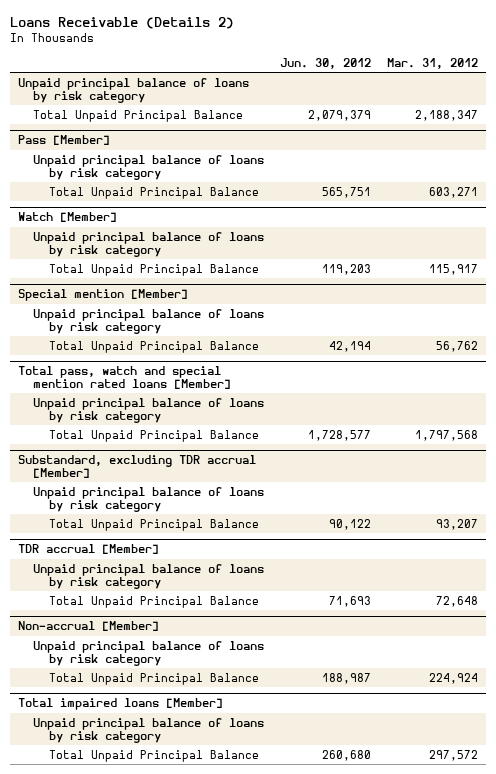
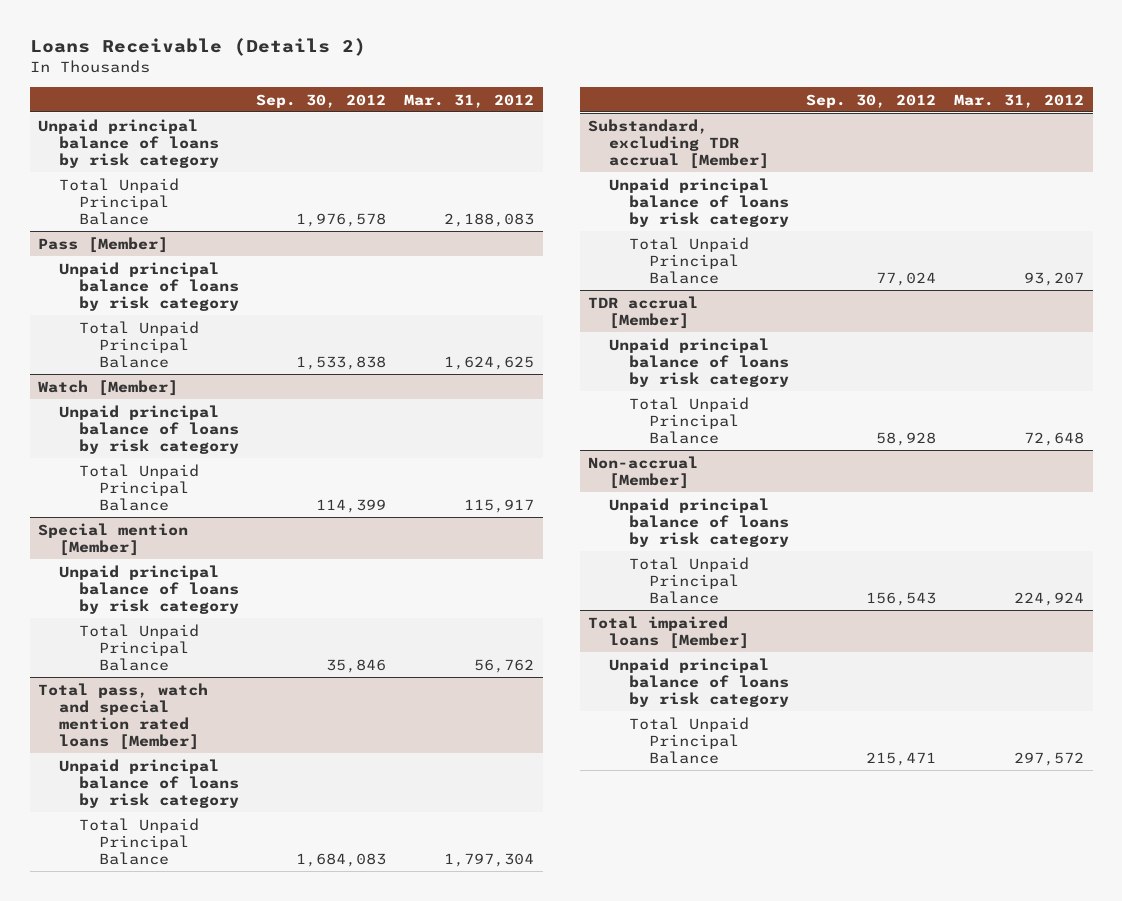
[280,57,372,69] Jun. 30, 2012 -> none
none -> [256,93,387,108] Sep. 30, 2012
[415,109,479,121] 2,188,347 -> [443,212,534,227] 2,188,083
[429,186,479,198] 603,271 -> [443,355,534,370] 1,624,625
[415,429,479,441] 1,797,568 -> [443,852,534,867] 1,797,304

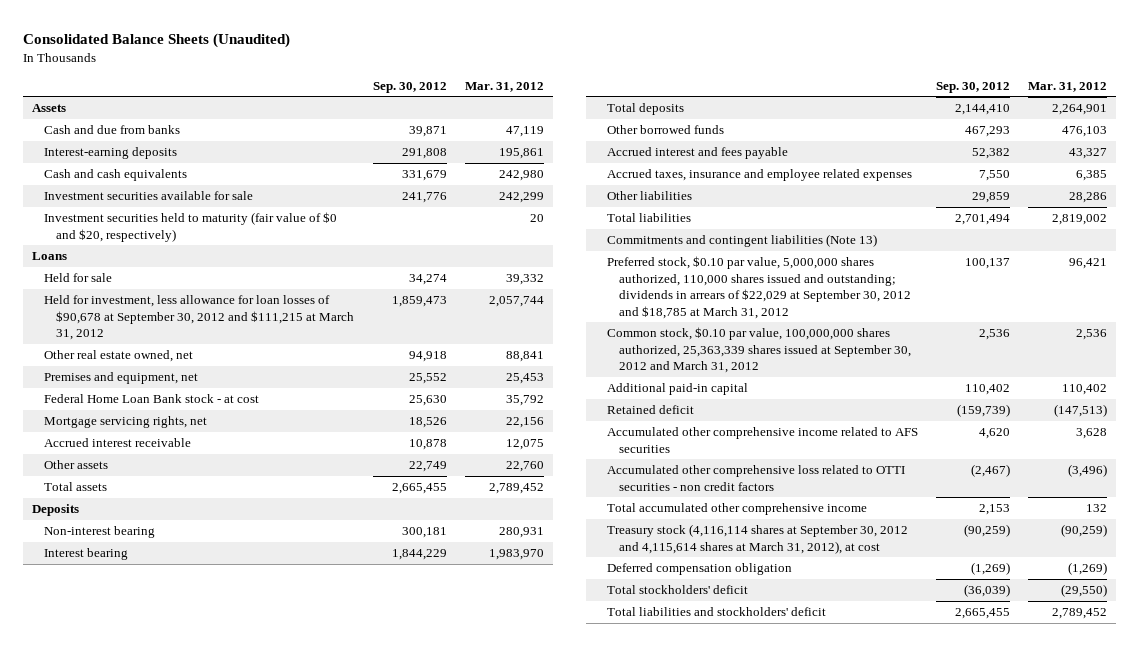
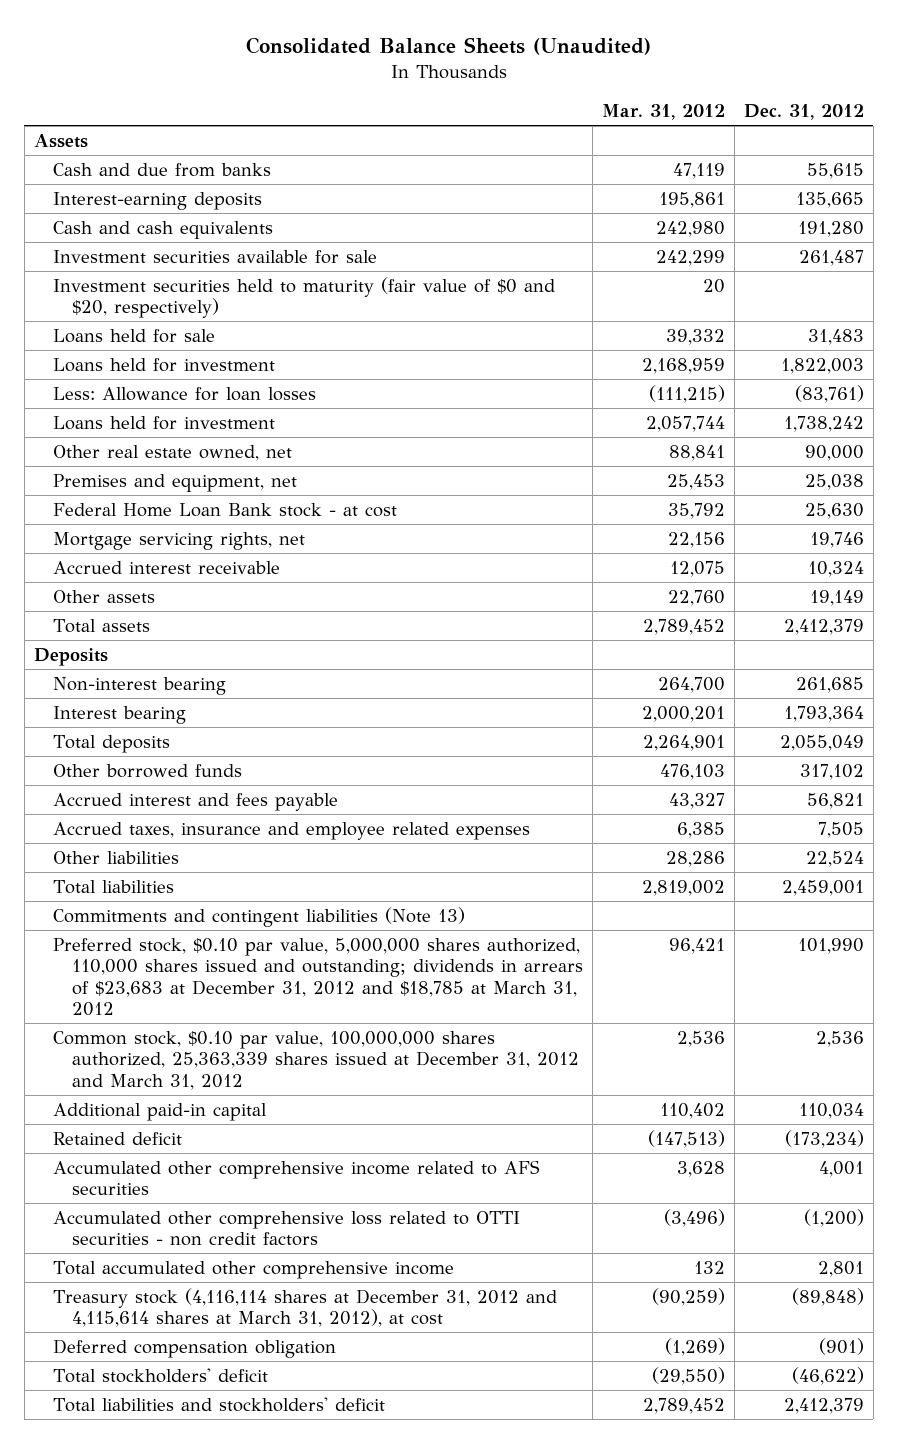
[373,81,448,93] Sep. 30, 2012 -> none
none -> [743,104,864,121] Dec. 31, 2012
[32,252,68,261] Loans -> none
[44,273,113,283] Held for sale -> [52,328,215,343] Loans held for sale
none -> [52,357,275,372] Loans held for investment
none -> [52,386,316,401] Less: Allowance for loan losses
[44,295,355,341] Held for investment, less allowance for loan losses of $90,678 at September 30, 2012 and $111,215 at March 31, 2012 -> [52,415,275,430] Loans held for investment
[499,527,545,539] 280,931 -> [657,676,725,693] 264,700
[489,549,545,561] 1,983,970 -> [641,705,725,722] 2,000,201
[607,256,912,319] Preferred stock, $0.10 par value, 5,000,000 shares authorized, 110,000 shares issued and outstanding; dividends in arrears of $22,029 at September 30, 2012 and $18,785 at March 31, 2012 -> [52,937,584,1017] Preferred stock, $0.10 par value, 5,000,000 shares authorized, 110,000 shares issued and outstanding; dividends in arrears of $23,683 at December 31, 2012 and $18,785 at March 31, 2012
[607,327,912,374] Common stock, $0.10 par value, 100,000,000 shares authorized, 25,363,339 shares issued at September 30, 2012 and March 31, 2012 -> [52,1030,580,1090] Common stock, $0.10 par value, 100,000,000 shares authorized, 25,363,339 shares issued at December 31, 2012 and March 31, 2012
[607,524,909,554] Treasury stock (4,116,114 shares at September 30, 2012 and 4,115,614 shares at March 31, 2012), at cost -> [52,1287,557,1328] Treasury stock (4,116,114 shares at December 31, 2012 and 4,115,614 shares at March 31, 2012), at cost

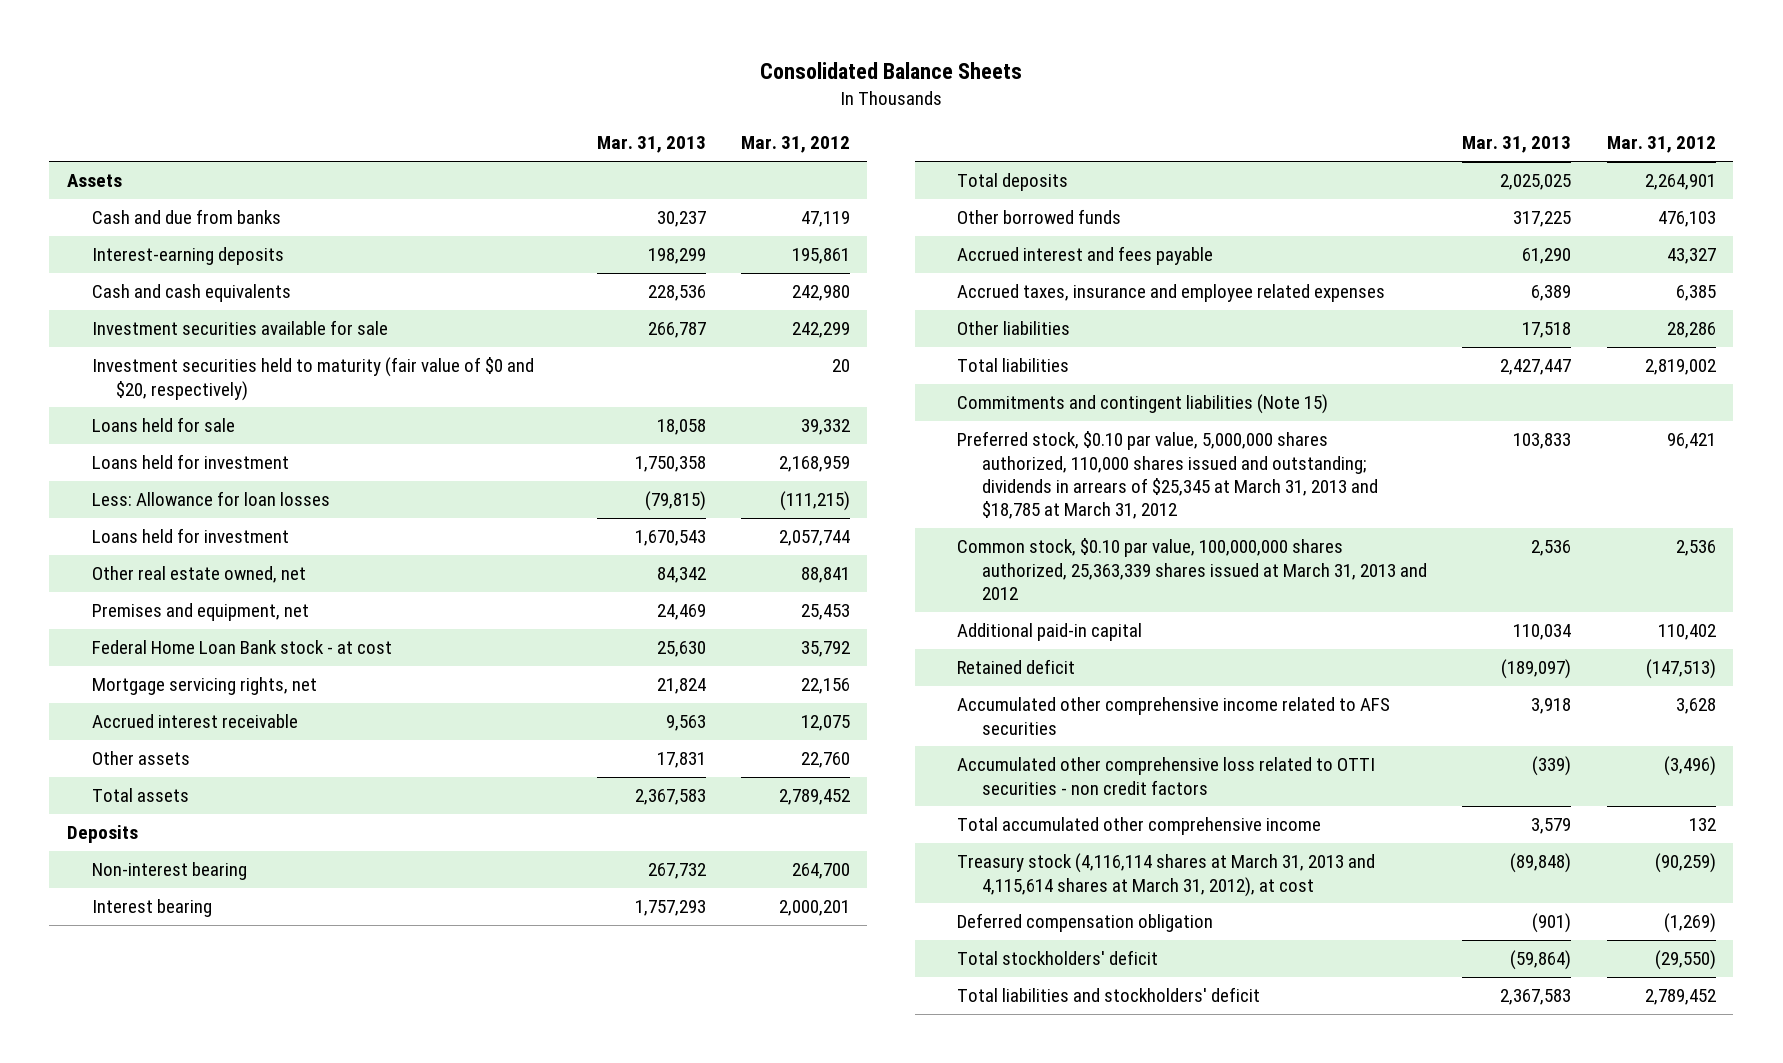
[245,37,651,56] Consolidated Balance Sheets (Unaudited) -> [760,62,1023,80] Consolidated Balance Sheets
[743,104,864,121] Dec. 31, 2012 -> none
none -> [596,136,706,154] Mar. 31, 2013
[52,906,465,927] Commitments and contingent liabilities (Note 13) -> [957,394,1329,415] Commitments and contingent liabilities (Note 15)
[52,937,584,1017] Preferred stock, $0.10 par value, 5,000,000 shares authorized, 110,000 shares issued and outstanding; dividends in arrears of $23,683 at December 31, 2012 and $18,785 at March 31, 2012 -> [957,431,1379,520] Preferred stock, $0.10 par value, 5,000,000 shares authorized, 110,000 shares issued and outstanding; dividends in arrears of $25,345 at March 31, 2013 and $18,785 at March 31, 2012
[52,1030,580,1090] Common stock, $0.10 par value, 100,000,000 shares authorized, 25,363,339 shares issued at December 31, 2012 and March 31, 2012 -> [957,538,1428,600] Common stock, $0.10 par value, 100,000,000 shares authorized, 25,363,339 shares issued at March 31, 2013 and 2012
[52,1287,557,1328] Treasury stock (4,116,114 shares at December 31, 2012 and 4,115,614 shares at March 31, 2012), at cost -> [957,853,1376,897] Treasury stock (4,116,114 shares at March 31, 2013 and 4,115,614 shares at March 31, 2012), at cost

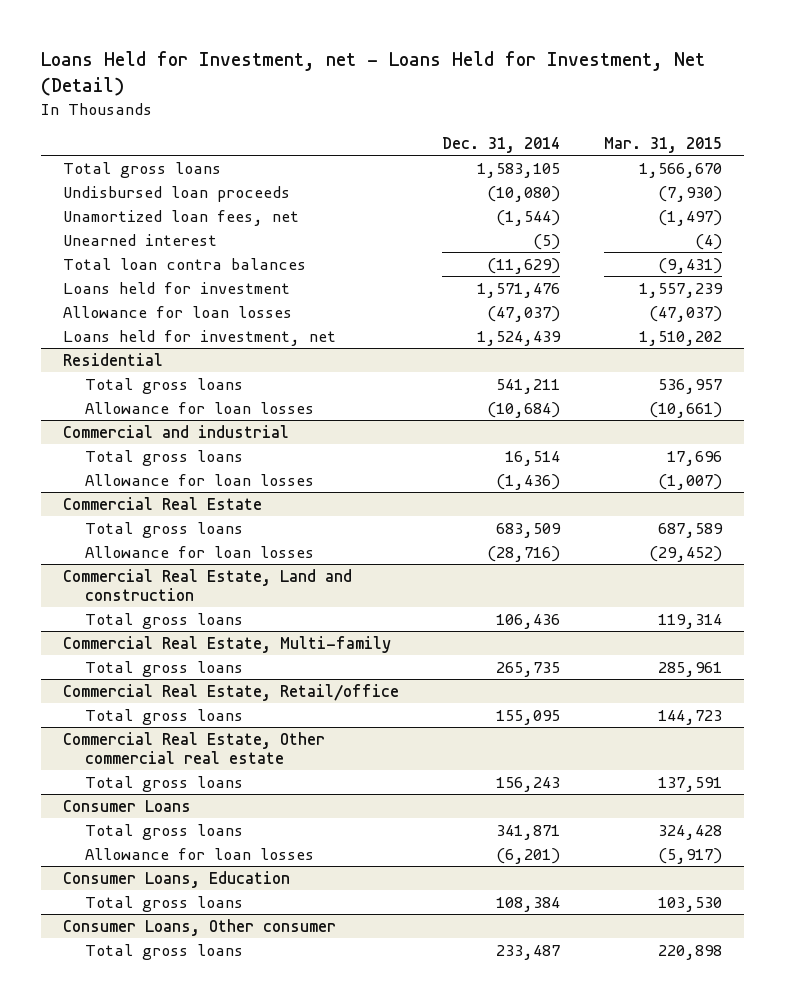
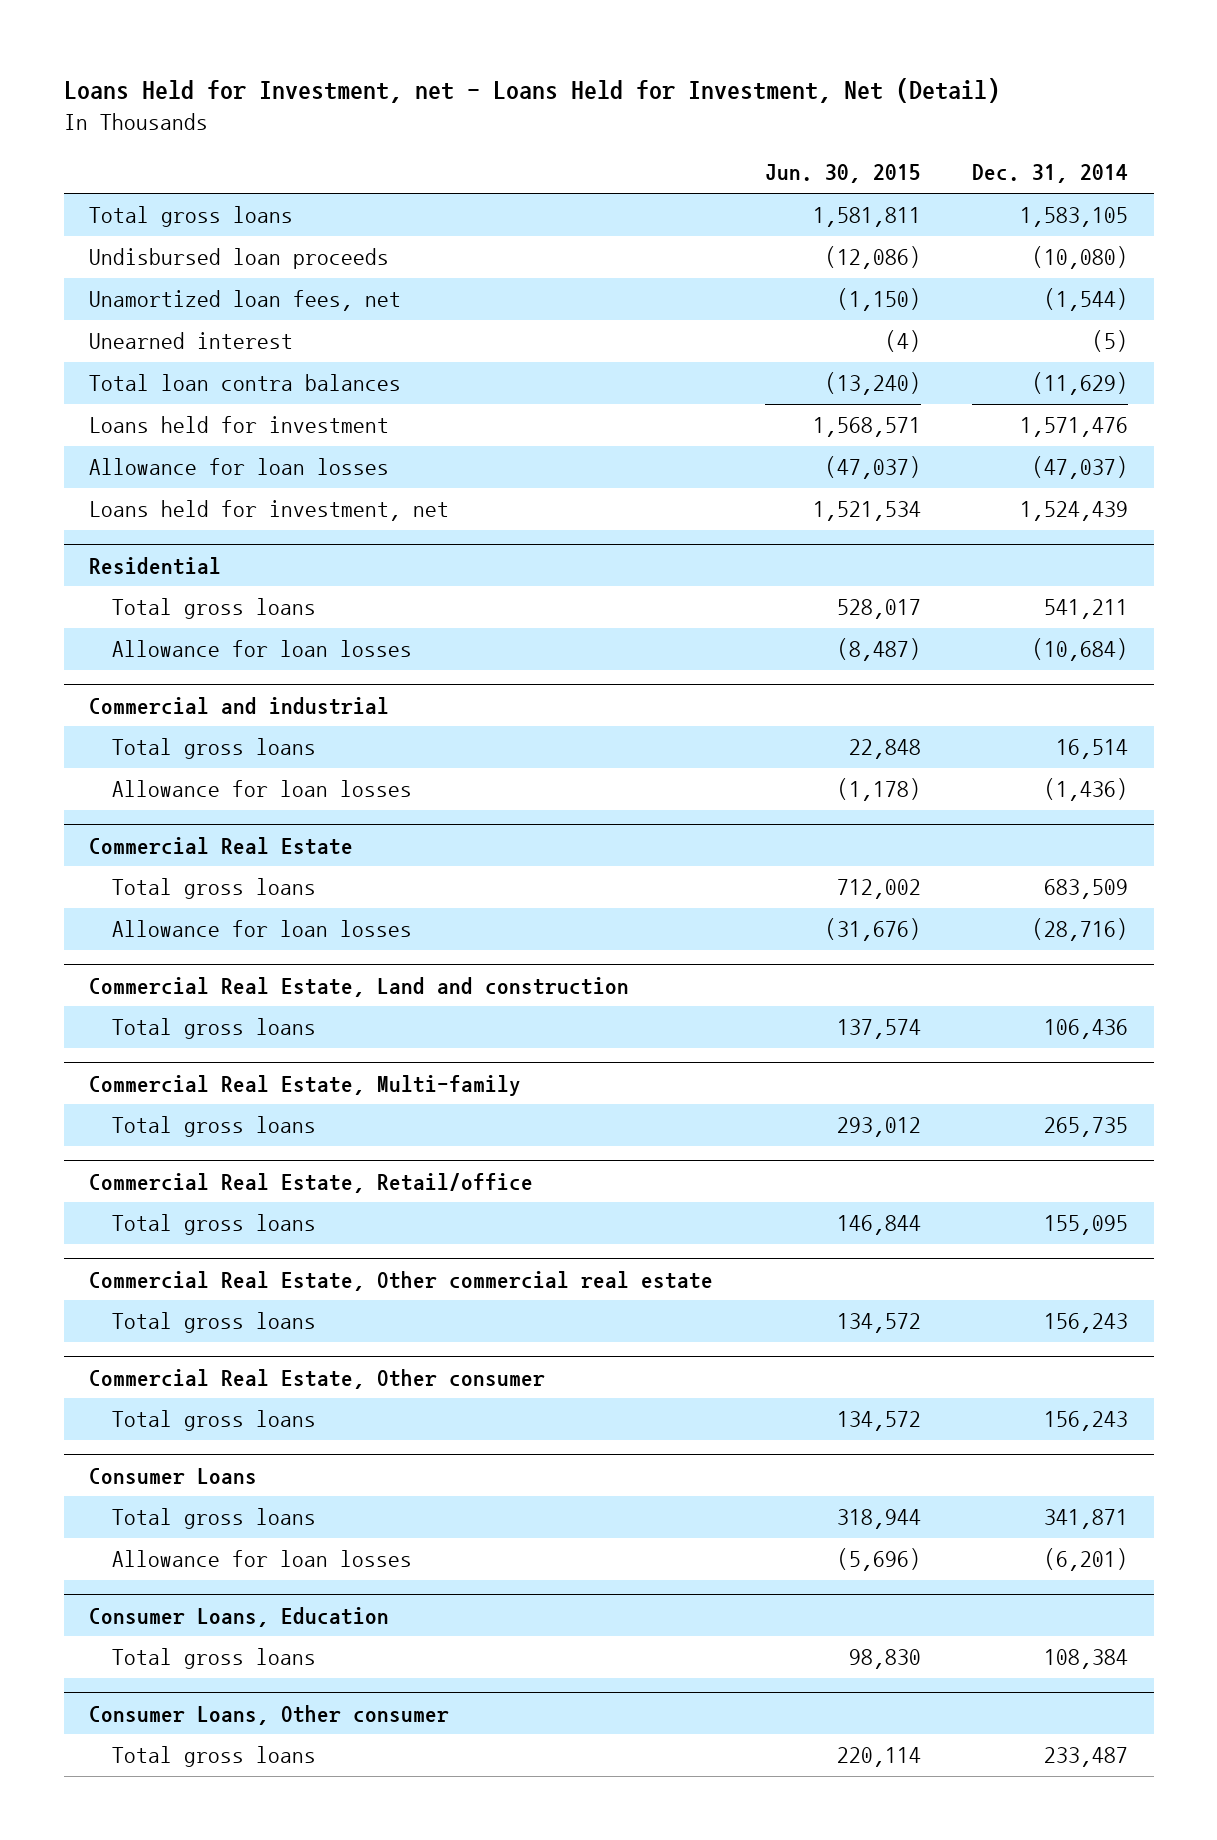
[604,137,723,154] Mar. 31, 2015 -> none
none -> [764,164,921,184] Jun. 30, 2015
none -> [89,1368,546,1389] Commercial Real Estate, Other consumer
none -> [112,1410,317,1432] Total gross loans

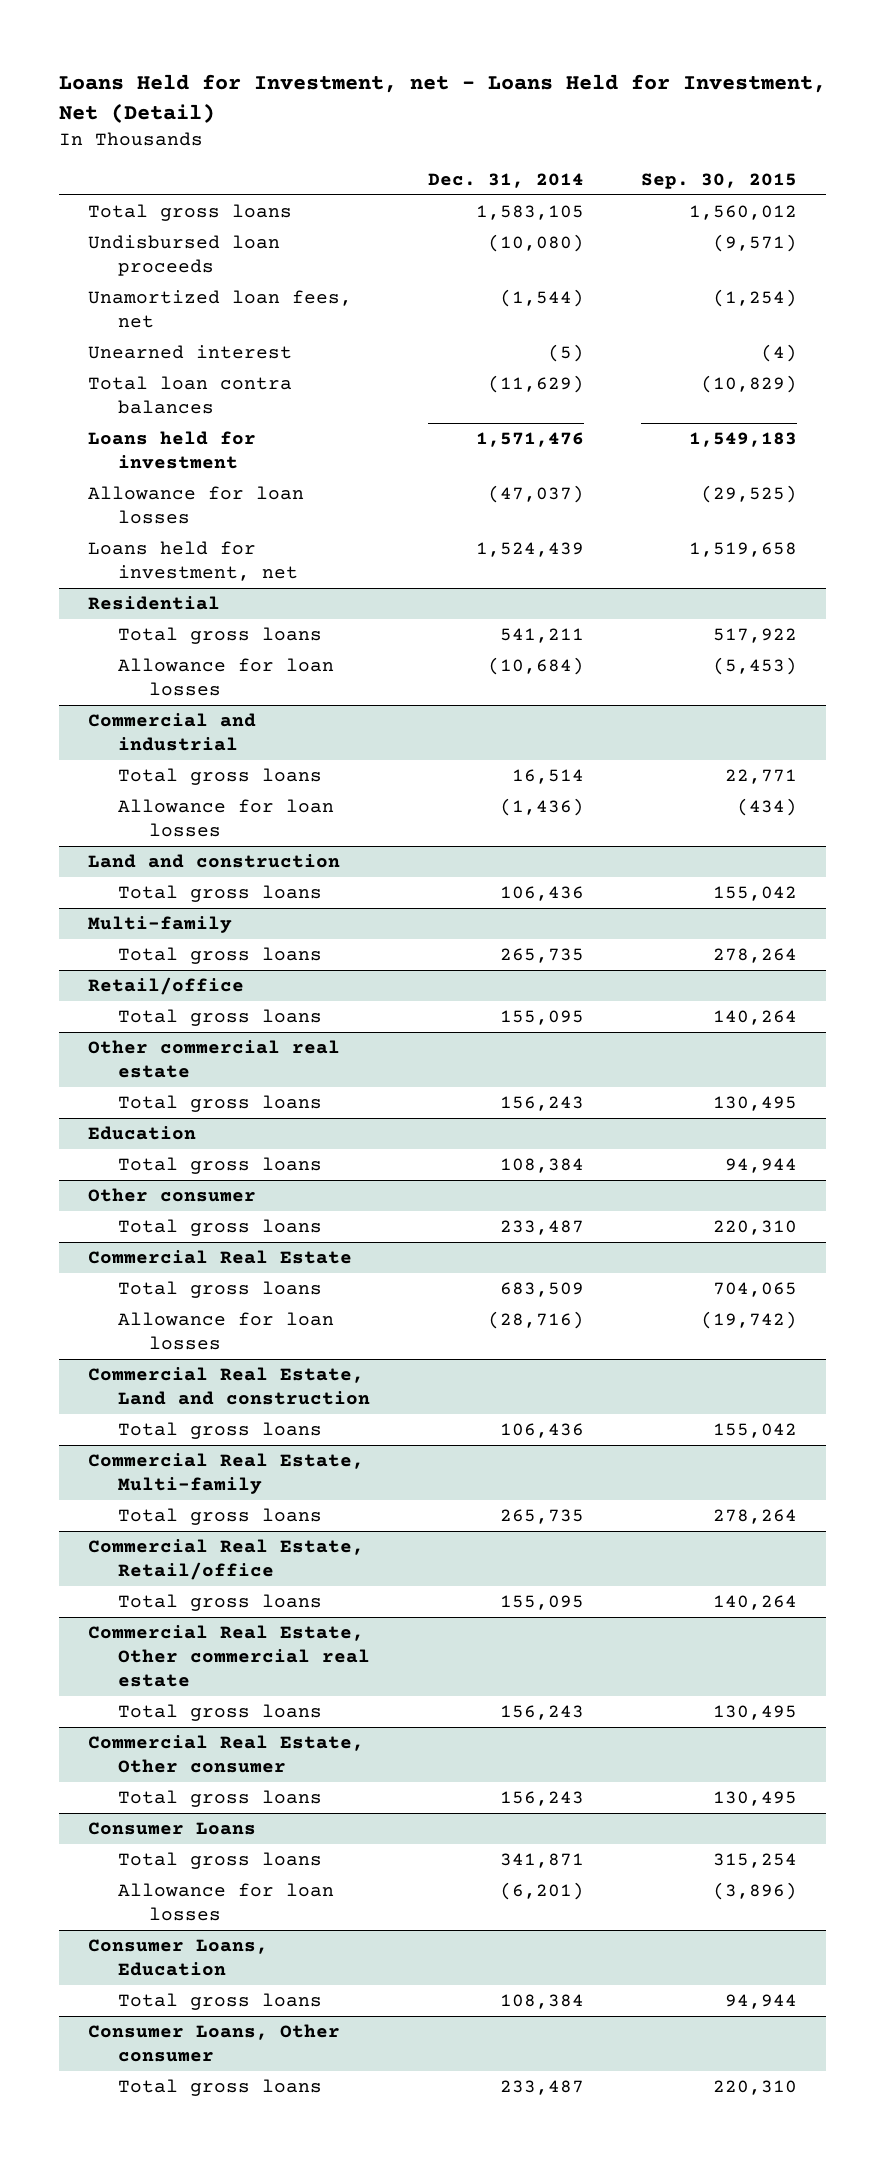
[764,164,921,184] Jun. 30, 2015 -> none
none -> [641,173,798,190] Sep. 30, 2015
none -> [87,854,340,869] Land and construction
none -> [118,885,323,903] Total gross loans
none -> [87,916,232,934] Multi-family
none -> [118,947,323,965] Total gross loans
none -> [87,977,244,996] Retail/office
none -> [118,1009,323,1027] Total gross loans
none -> [87,1040,340,1078] Other commercial real estate
none -> [118,1095,323,1113] Total gross loans
none -> [87,1126,196,1141] Education
none -> [118,1157,323,1175] Total gross loans
none -> [87,1188,256,1203] Other consumer
none -> [118,1219,323,1237] Total gross loans

